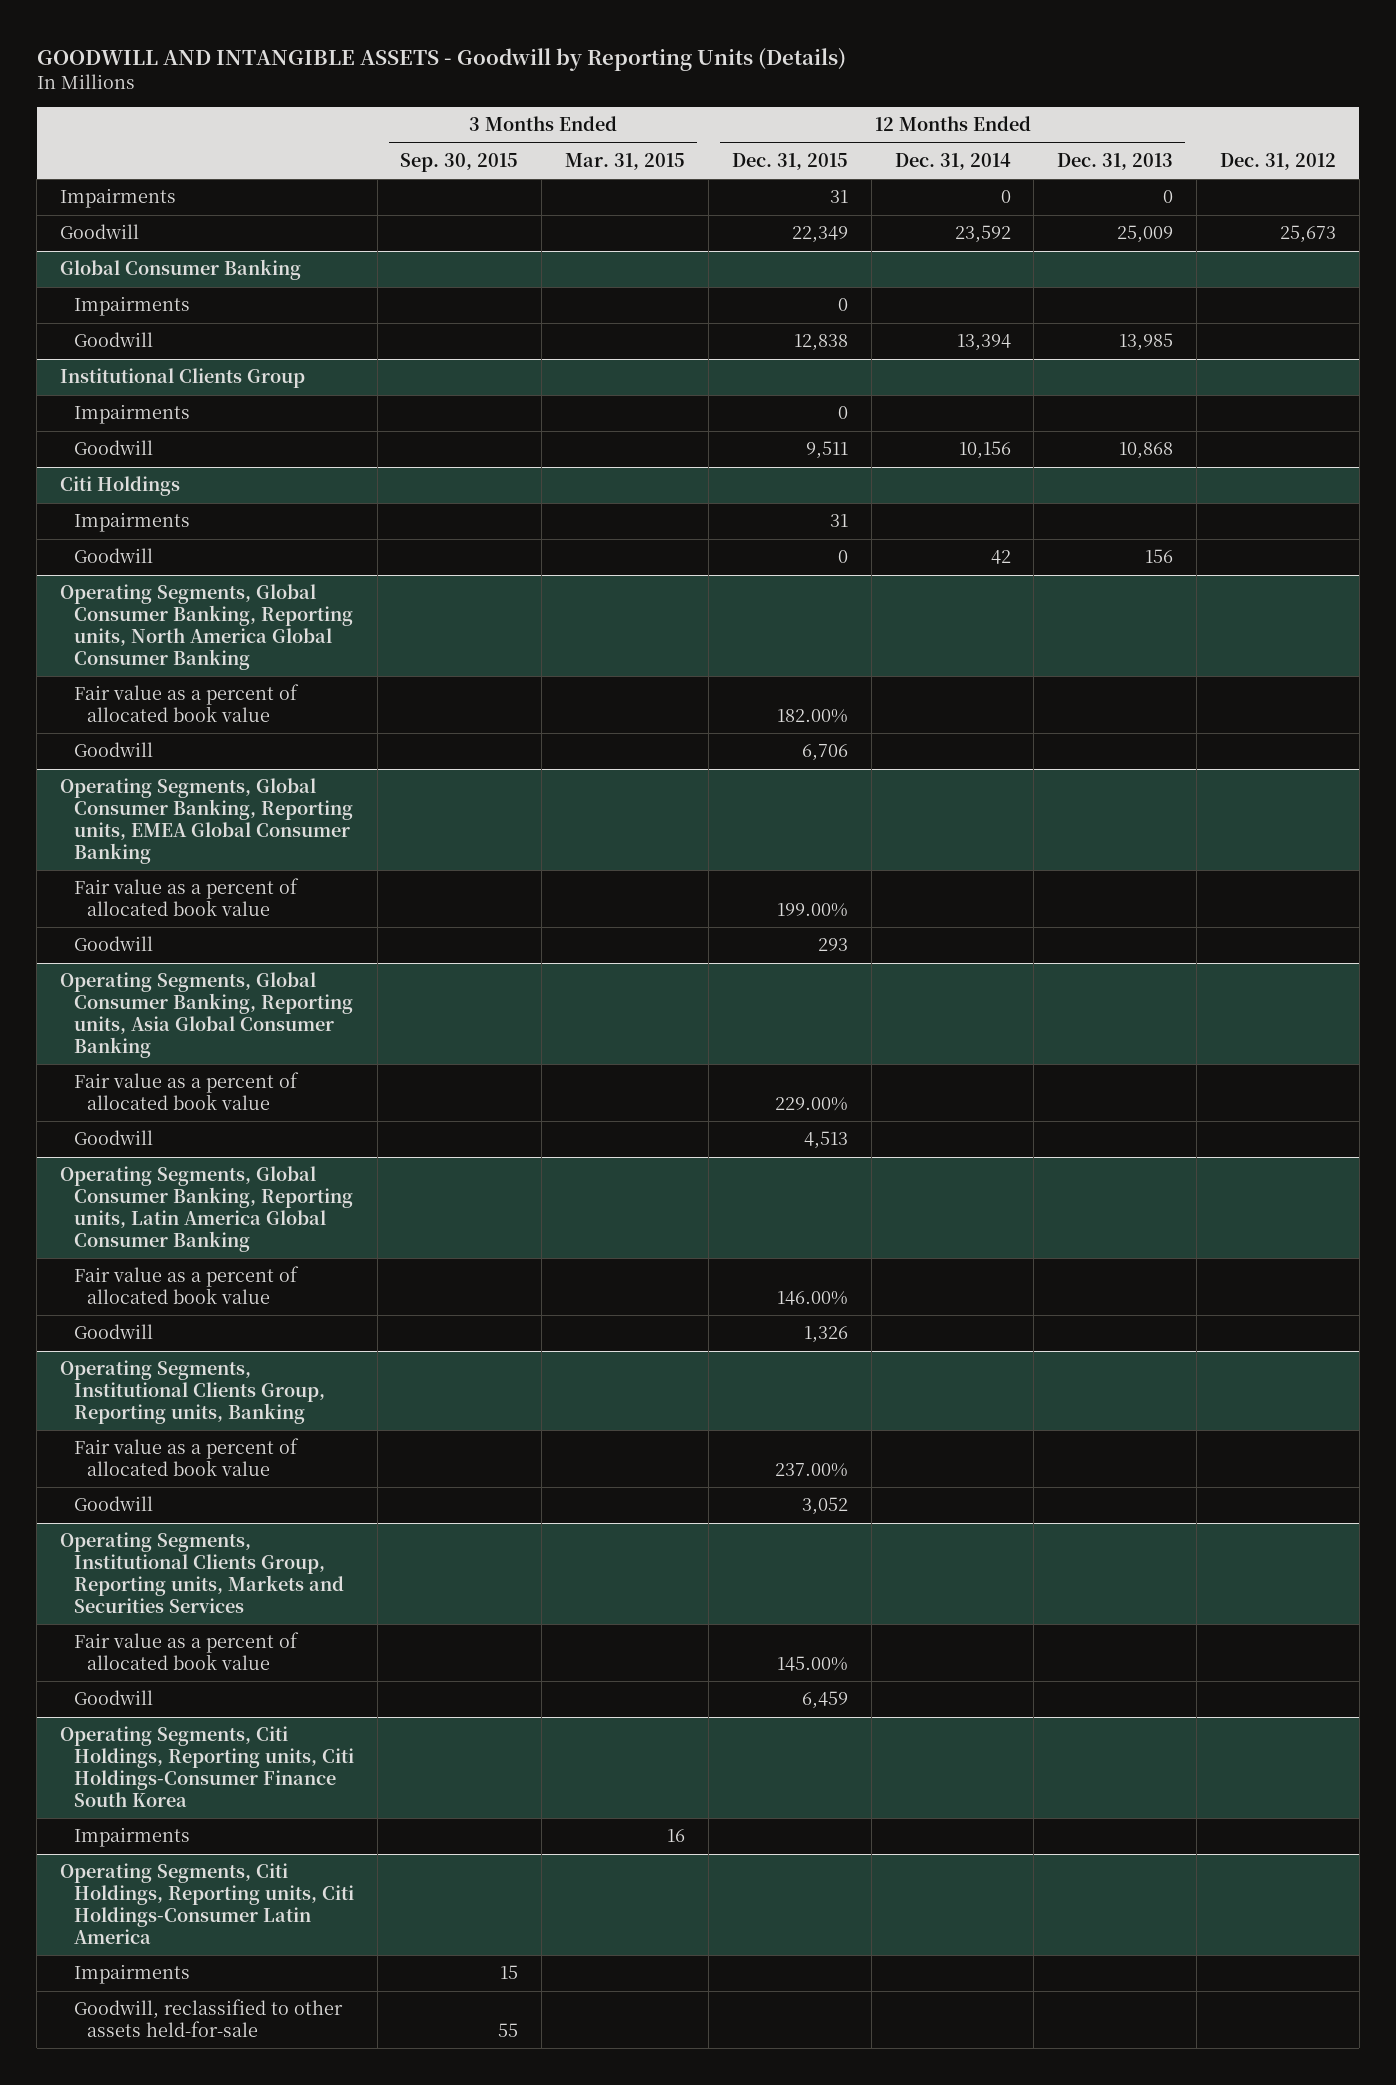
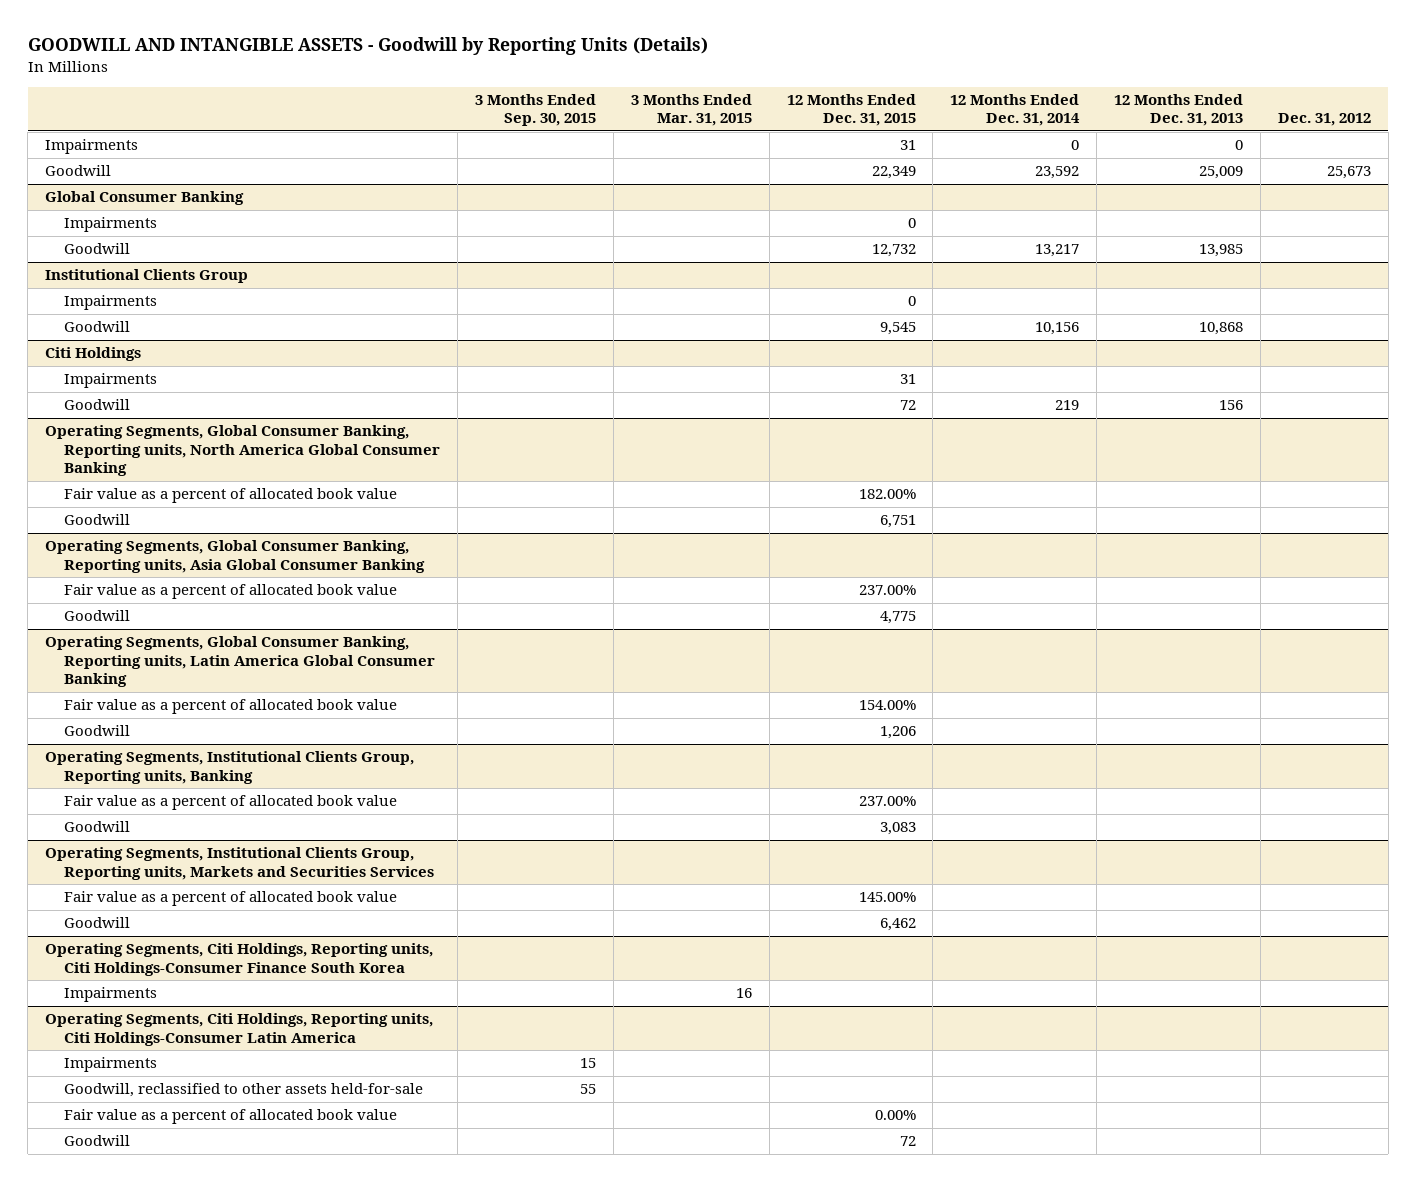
[793,334,848,352] 12,838 -> [871,244,916,258] 12,732
[956,334,1011,352] 13,394 -> [1035,244,1080,258] 13,217
[805,441,848,460] 9,511 -> [879,322,916,336] 9,545
[837,550,848,564] 0 -> [899,400,916,411] 72
[990,550,1011,565] 42 -> [1055,400,1080,411] 219
[60,778,353,864] Operating Segments, Global Consumer Banking, Reporting units, EMEA Global Consumer Banking -> none
[73,878,299,917] Fair value as a percent of allocated book value -> none
[73,936,153,952] Goodwill -> none
[801,744,848,762] 6,706 -> [879,515,916,529] 6,751
[774,1097,848,1112] 229.00% -> [858,585,916,596] 237.00%
[803,1131,848,1150] 4,513 -> [879,611,916,625] 4,775
[776,1291,848,1306] 146.00% -> [858,700,916,711] 154.00%
[803,1326,848,1344] 1,326 -> [879,726,916,740] 1,206
[801,1497,848,1516] 3,052 -> [879,822,916,836] 3,083
[801,1691,848,1710] 6,459 -> [879,918,916,932] 6,462
none -> [64,1109,398,1125] Fair value as a percent of allocated book value
none -> [64,1135,131,1147] Goodwill

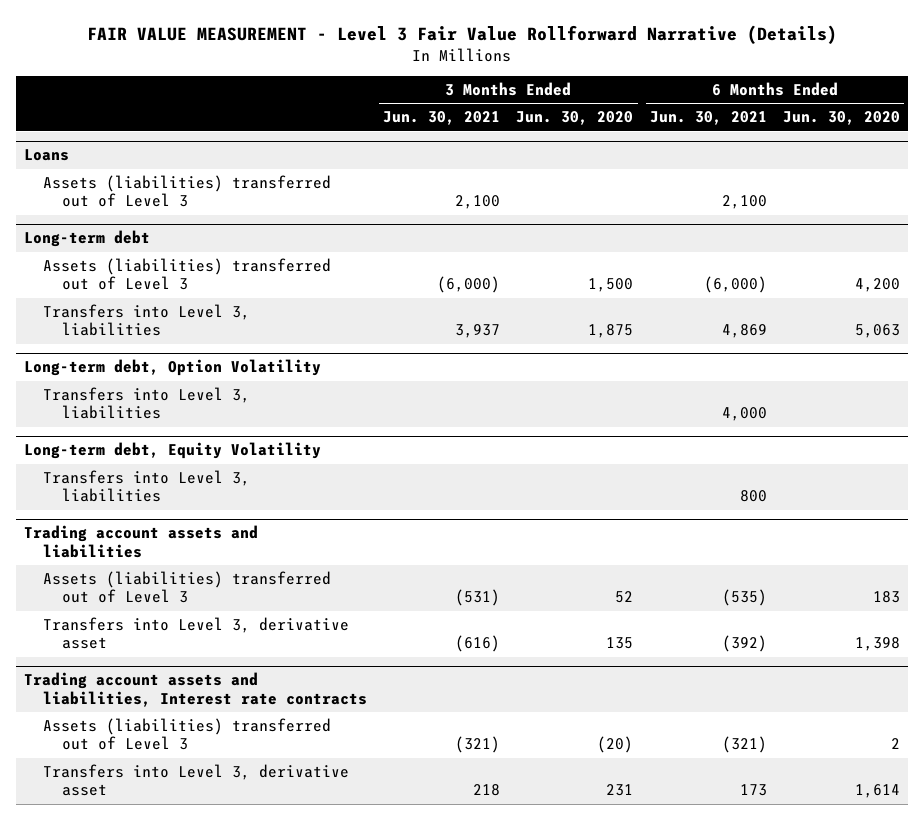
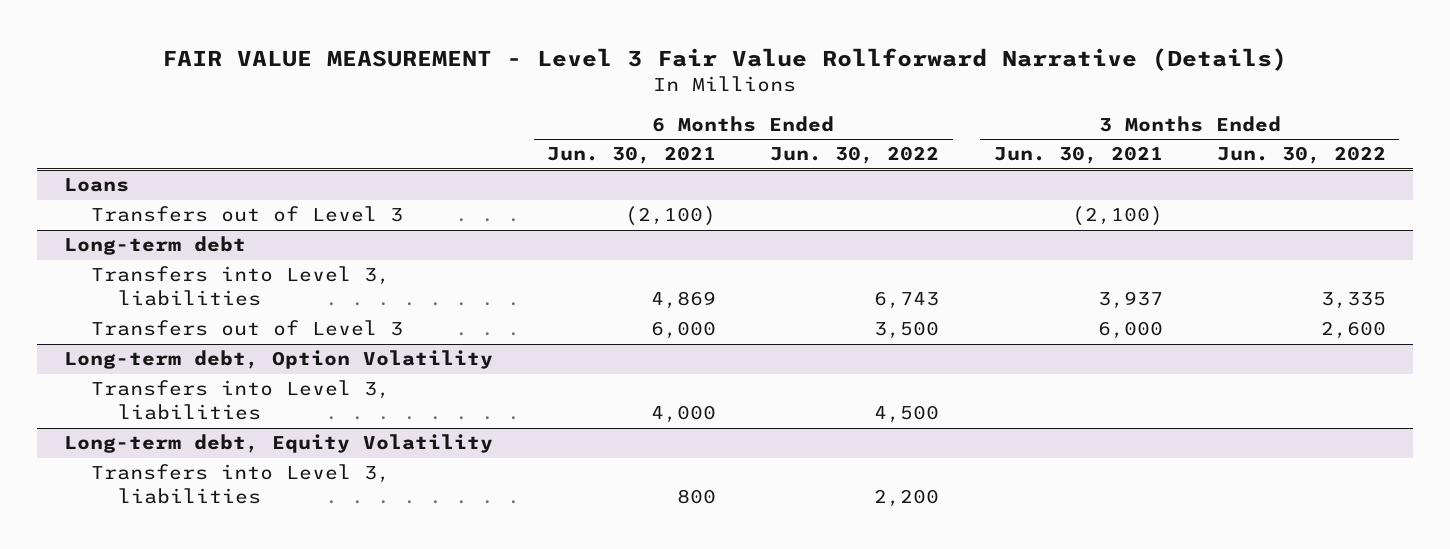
[516,111,634,126] Jun. 30, 2020 -> none
[782,111,900,126] Jun. 30, 2020 -> none
none -> [770,146,940,165] Jun. 30, 2022
none -> [1216,146,1386,165] Jun. 30, 2022
[43,175,332,208] Assets (liabilities) transferred out of Level 3 -> [90,206,403,223] Transfers out of Level 3
[455,195,501,210] 2,100 -> [1071,206,1163,227] (2,100)
[721,195,767,210] 2,100 -> [625,206,717,227] (2,100)
[43,258,332,291] Assets (liabilities) transferred out of Level 3 -> none
none -> [90,320,403,337] Transfers out of Level 3
[24,525,259,558] Trading account assets and liabilities -> none
[43,571,332,604] Assets (liabilities) transferred out of Level 3 -> none
[43,617,350,650] Transfers into Level 3, derivative asset -> none
[24,672,368,707] Trading account assets and liabilities, Interest rate contracts -> none
[43,718,332,751] Assets (liabilities) transferred out of Level 3 -> none
[43,764,350,797] Transfers into Level 3, derivative asset -> none

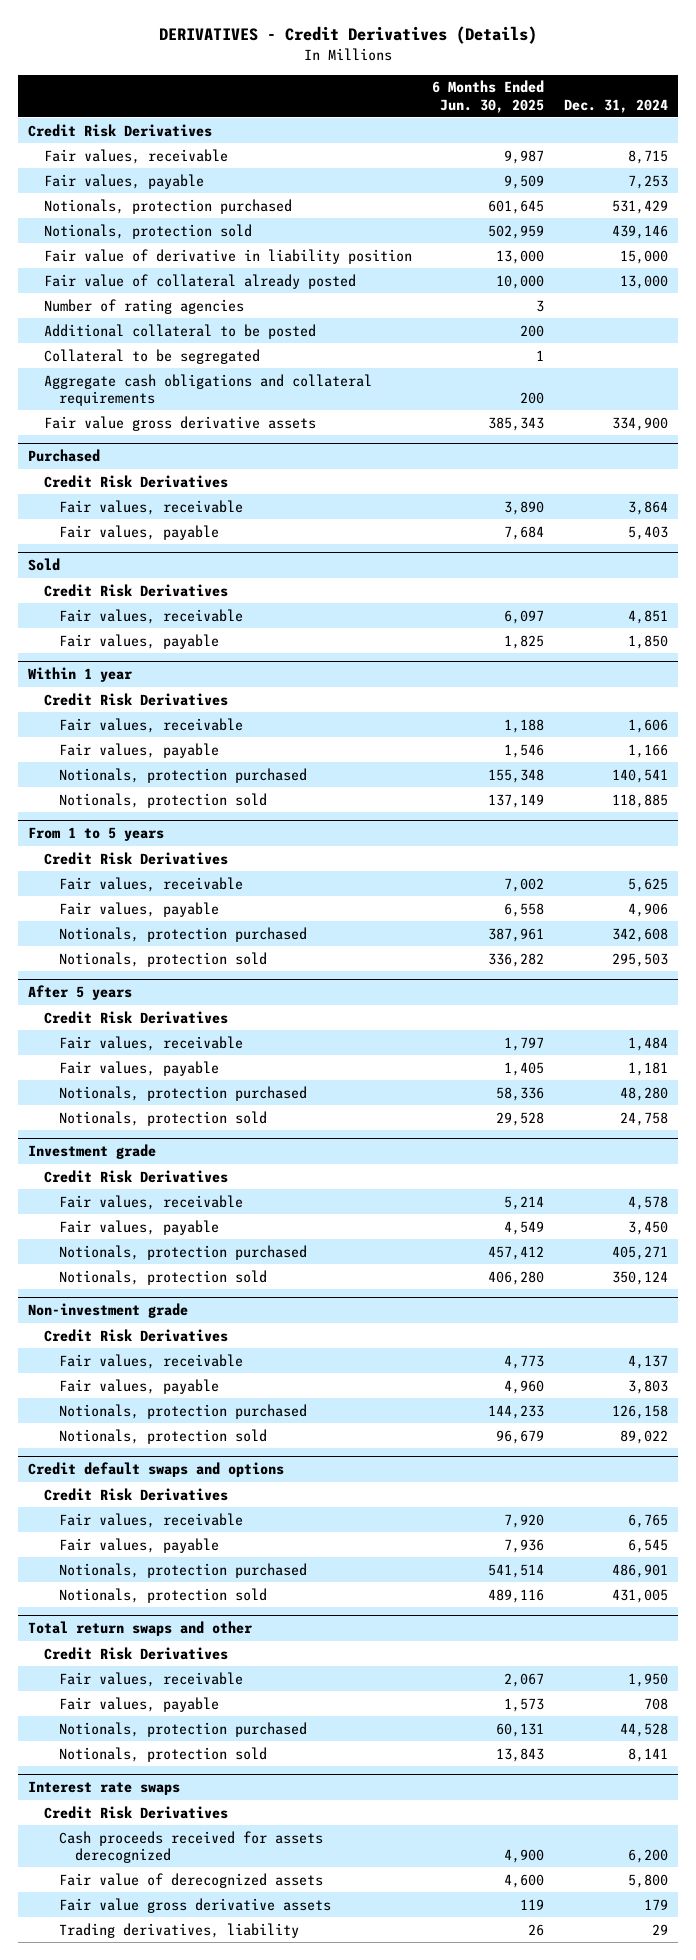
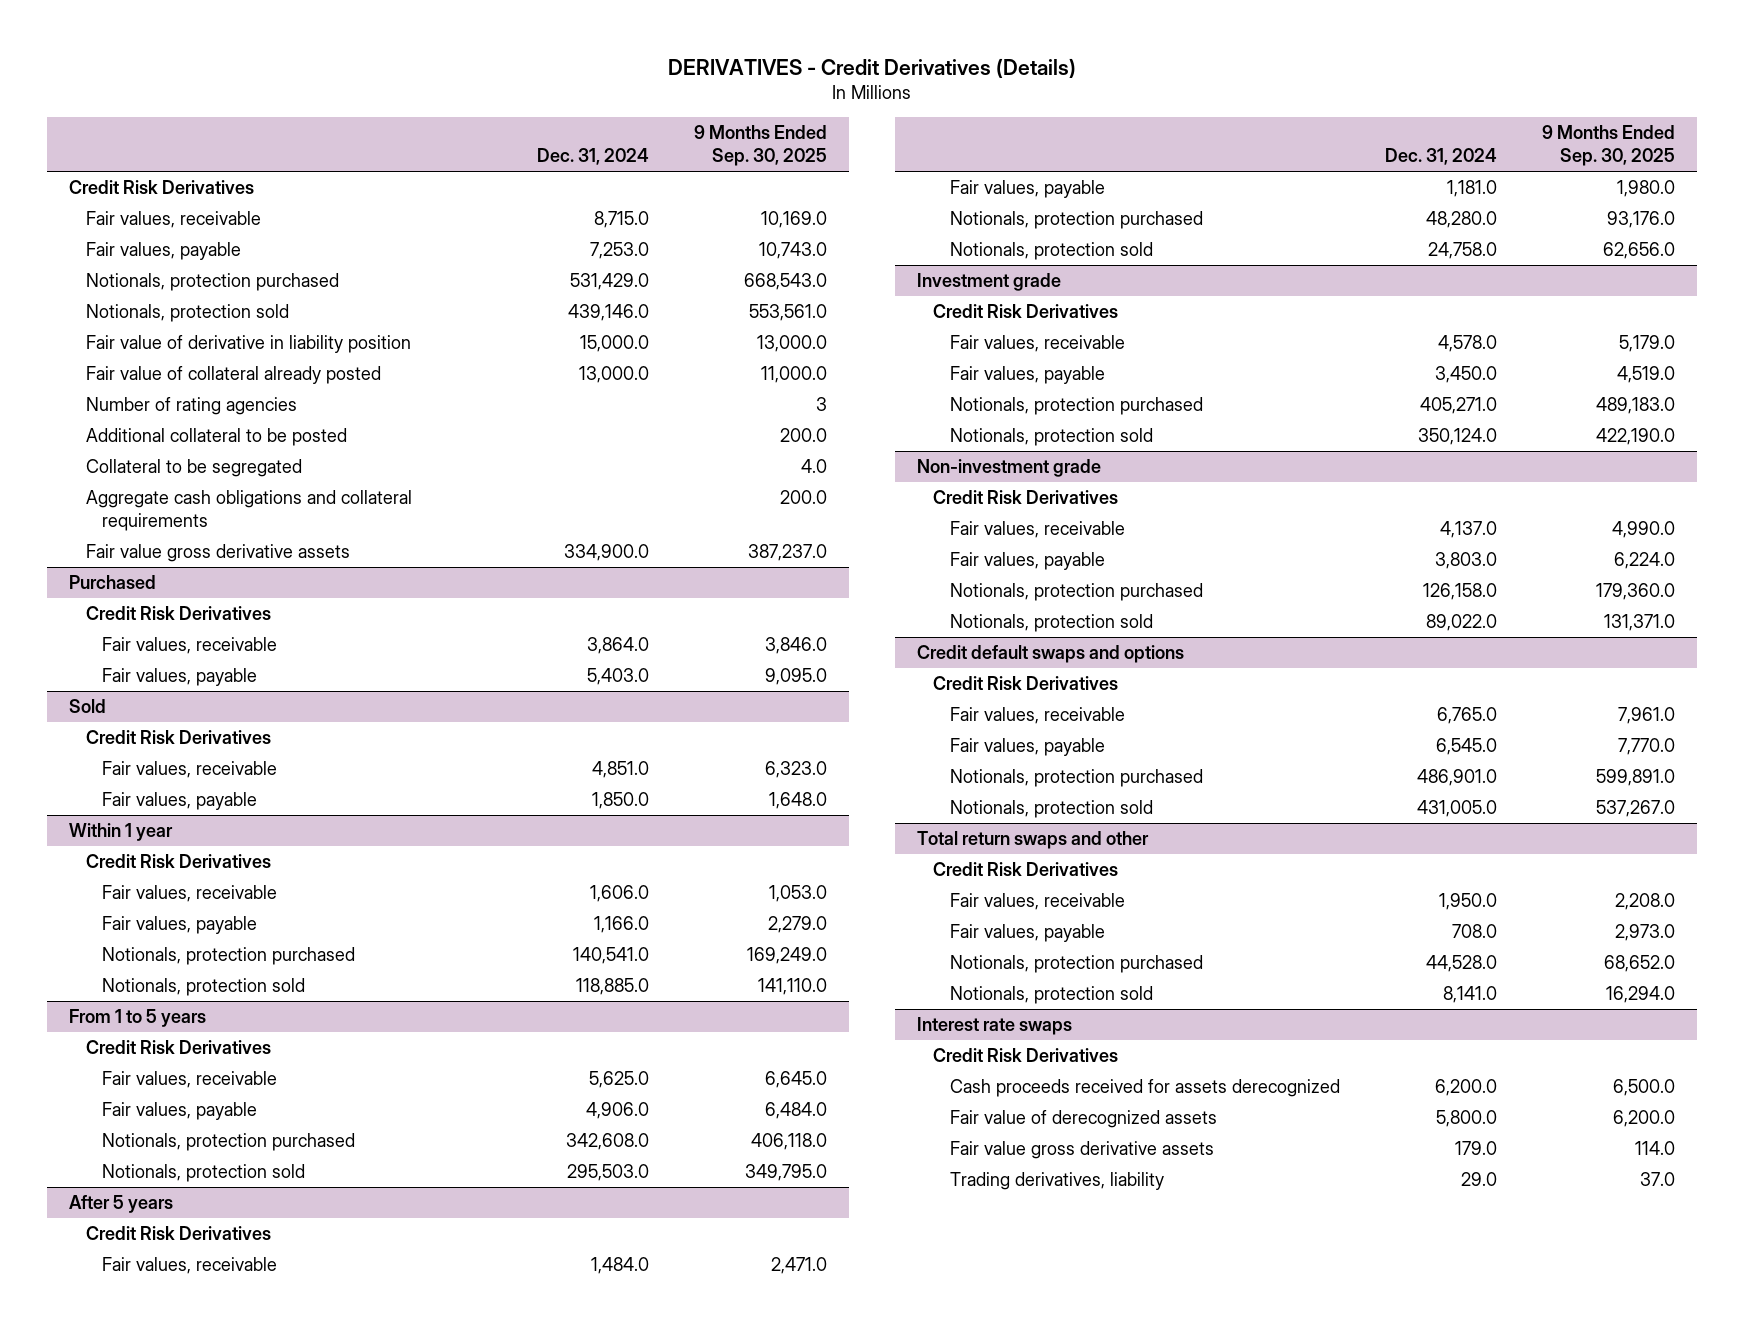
[431,80,544,113] 6 Months Ended Jun. 30, 2025 -> none
none -> [693,125,827,167] 9 Months Ended Sep. 30, 2025
[628,149,669,164] 8,715 -> [593,211,649,229] 8,715.0
[628,174,669,189] 7,253 -> [589,242,649,260] 7,253.0
[612,199,669,214] 531,429 -> [569,273,649,291] 531,429.0
[612,224,669,239] 439,146 -> [567,304,649,322] 439,146.0
[620,249,669,264] 15,000 -> [579,335,649,353] 15,000.0
[620,274,669,289] 13,000 -> [578,366,649,384] 13,000.0
[612,416,669,431] 334,900 -> [563,544,649,562] 334,900.0
[628,500,669,515] 3,864 -> [586,637,649,655] 3,864.0
[628,525,669,540] 5,403 -> [586,668,649,686] 5,403.0
[628,609,669,624] 4,851 -> [591,761,649,779] 4,851.0
[628,634,669,649] 1,850 -> [591,792,649,810] 1,850.0
[628,718,669,733] 1,606 -> [589,885,649,903] 1,606.0
[628,743,669,758] 1,166 -> [593,916,649,934] 1,166.0
[612,768,669,783] 140,541 -> [572,947,649,965] 140,541.0
[612,793,669,808] 118,885 -> [575,978,649,996] 118,885.0
[628,877,669,892] 5,625 -> [588,1071,649,1089] 5,625.0
[628,902,669,917] 4,906 -> [585,1102,649,1120] 4,906.0
[612,927,669,942] 342,608 -> [565,1133,649,1151] 342,608.0
[612,952,669,967] 295,503 -> [566,1164,649,1182] 295,503.0
[628,1036,669,1051] 1,484 -> [590,1257,649,1275] 1,484.0
[628,1061,669,1076] 1,181 -> [1446,180,1497,198] 1,181.0
[620,1086,669,1101] 48,280 -> [1425,211,1497,229] 48,280.0
[620,1111,669,1126] 24,758 -> [1427,242,1497,260] 24,758.0
[628,1195,669,1210] 4,578 -> [1437,335,1497,353] 4,578.0
[628,1220,669,1235] 3,450 -> [1434,366,1497,384] 3,450.0
[612,1245,669,1260] 405,271 -> [1419,397,1497,415] 405,271.0
[612,1270,669,1285] 350,124 -> [1417,428,1497,446] 350,124.0
[628,1354,669,1369] 4,137 -> [1439,521,1497,539] 4,137.0
[628,1379,669,1394] 3,803 -> [1434,552,1497,570] 3,803.0
[612,1404,669,1419] 126,158 -> [1422,583,1497,601] 126,158.0
[620,1429,669,1444] 89,022 -> [1425,614,1497,632] 89,022.0
[628,1513,669,1528] 6,765 -> [1436,707,1497,725] 6,765.0
[628,1538,669,1553] 6,545 -> [1435,738,1497,756] 6,545.0
[612,1563,669,1578] 486,901 -> [1416,769,1497,787] 486,901.0
[612,1588,669,1603] 431,005 -> [1416,800,1497,818] 431,005.0
[628,1672,669,1687] 1,950 -> [1438,893,1497,911] 1,950.0
[644,1697,669,1710] 708 -> [1451,924,1497,939] 708.0
[620,1722,669,1737] 44,528 -> [1425,955,1497,973] 44,528.0
[628,1747,669,1762] 8,141 -> [1442,986,1497,1004] 8,141.0
[628,1849,669,1864] 6,200 -> [1434,1079,1497,1097] 6,200.0
[628,1873,669,1888] 5,800 -> [1435,1110,1497,1128] 5,800.0
[644,1898,669,1910] 179 -> [1454,1141,1497,1156] 179.0
[652,1923,669,1935] 29 -> [1460,1172,1497,1187] 29.0

